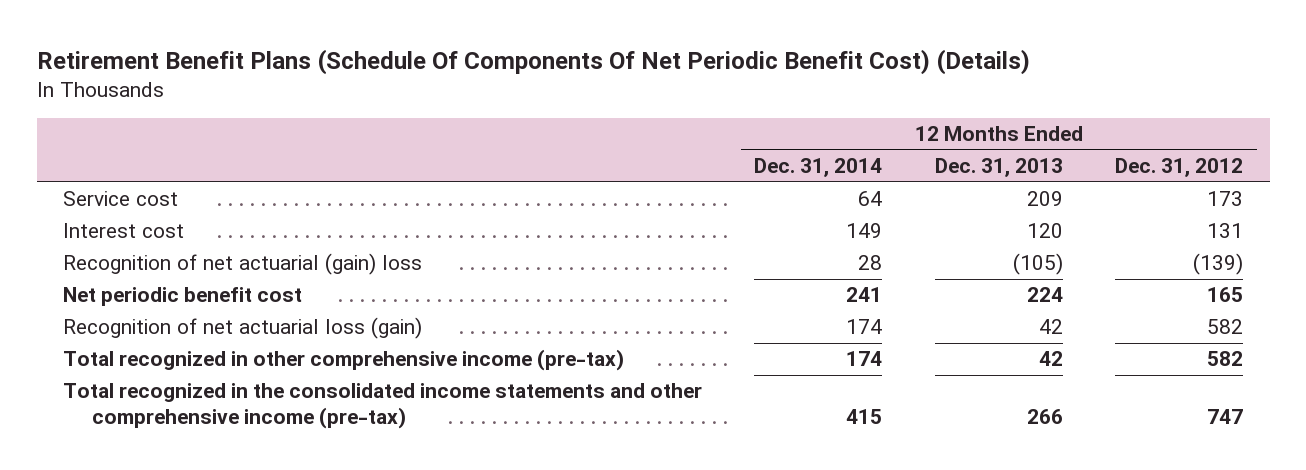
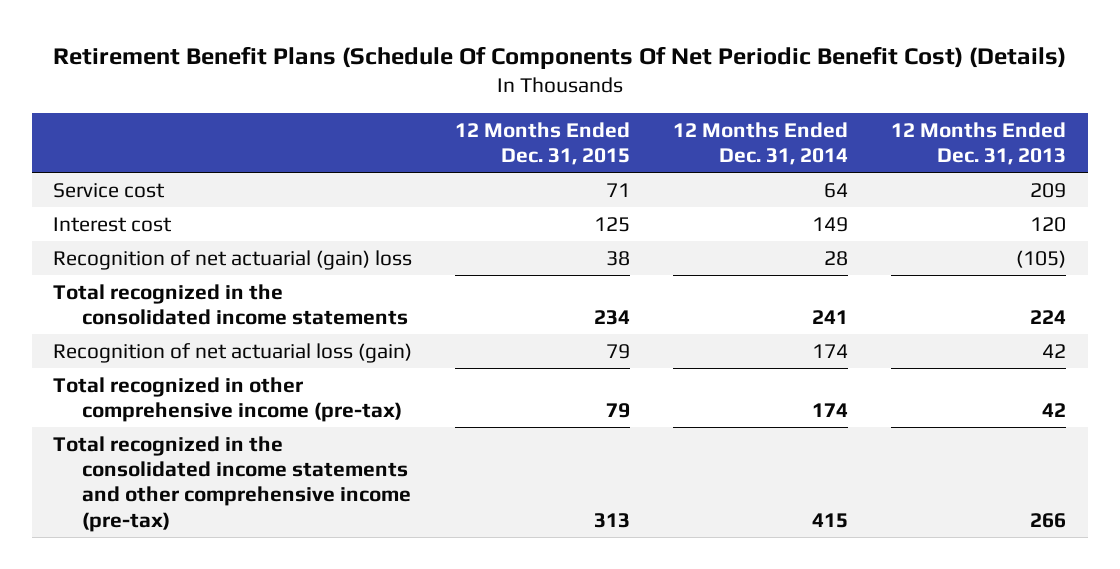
[1115,157,1244,177] Dec. 31, 2012 -> none
none -> [455,121,631,166] 12 Months Ended Dec. 31, 2015
[62,287,302,307] Net periodic benefit cost -> [53,283,408,325] Total recognized in the consolidated income statements

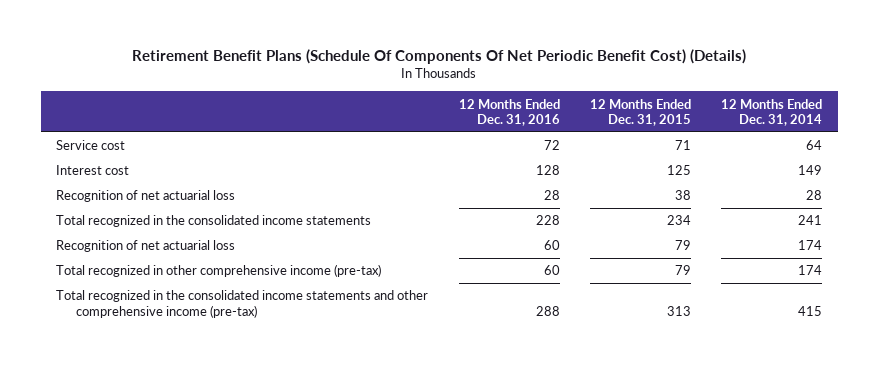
[891,121,1067,166] 12 Months Ended Dec. 31, 2013 -> none
none -> [458,98,560,126] 12 Months Ended Dec. 31, 2016
[53,249,413,270] Recognition of net actuarial (gain) loss -> [56,190,236,203] Recognition of net actuarial loss
[53,342,413,363] Recognition of net actuarial loss (gain) -> [56,240,236,253] Recognition of net actuarial loss

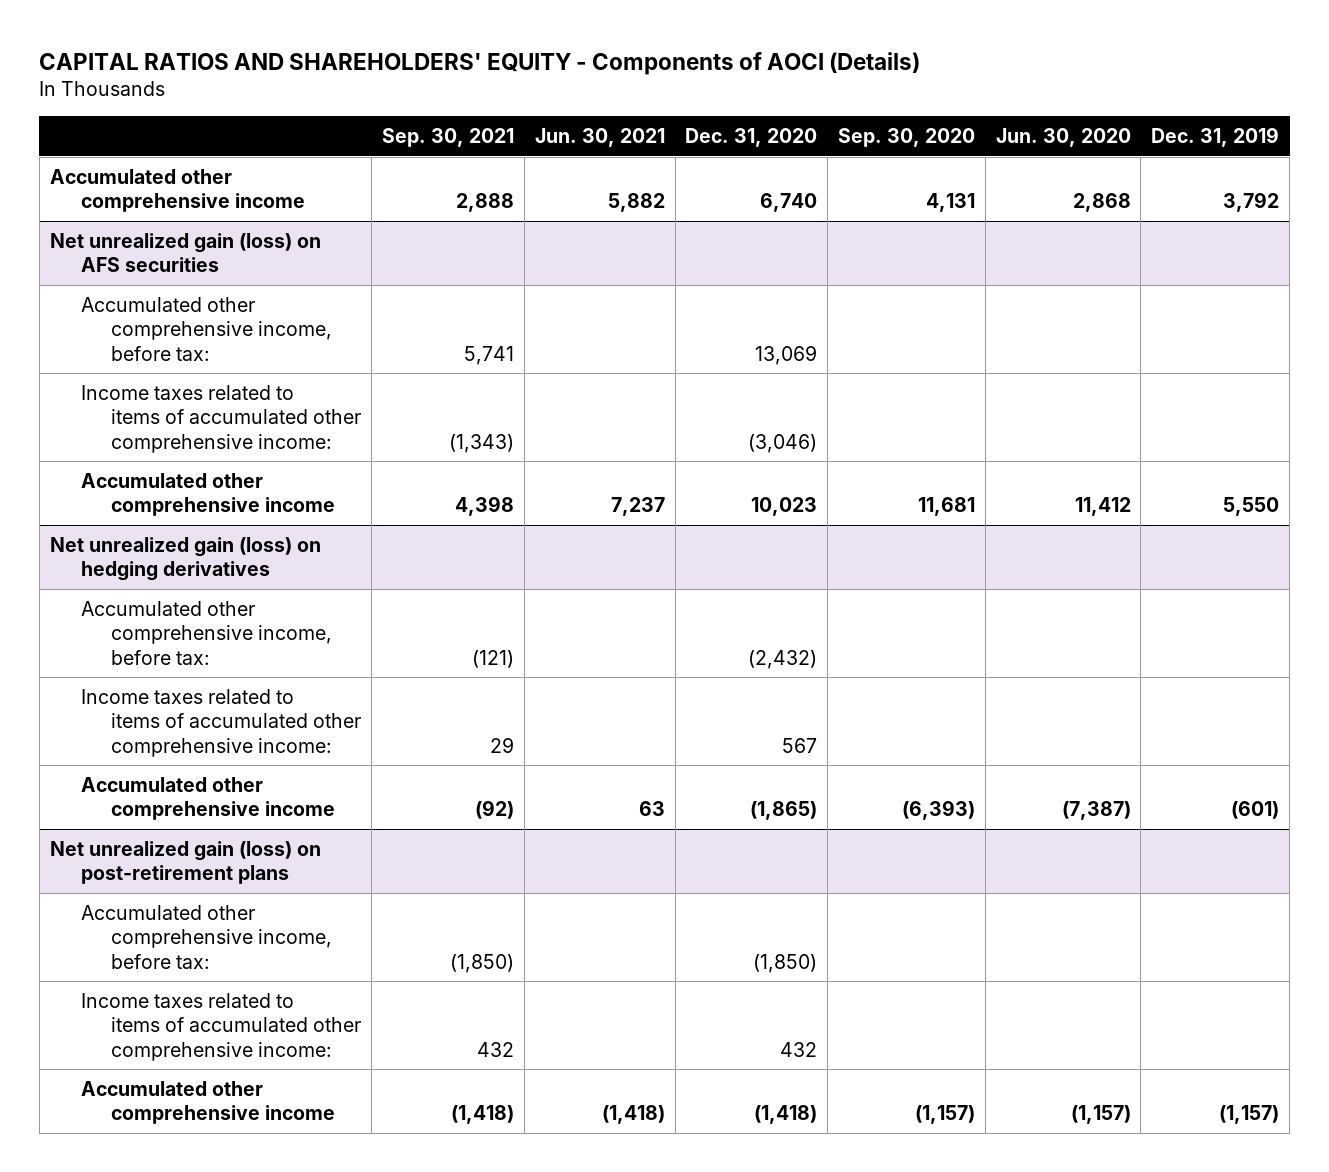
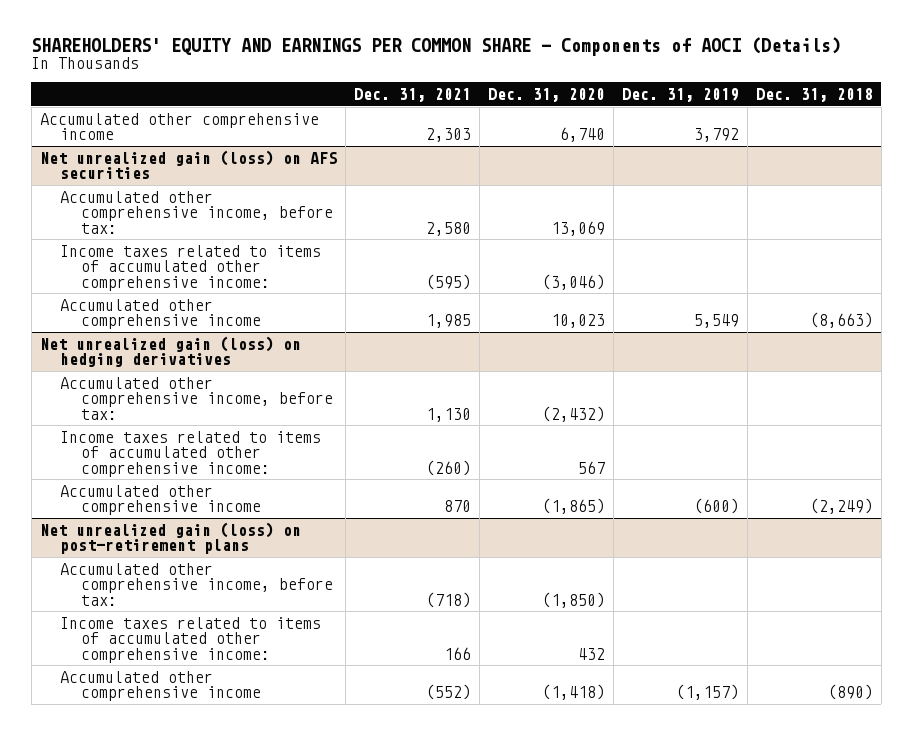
[39,51,921,75] CAPITAL RATIOS AND SHAREHOLDERS' EQUITY - Components of AOCI (Details) -> [31,36,842,56] SHAREHOLDERS' EQUITY AND EARNINGS PER COMMON SHARE - Components of AOCI (Details)
[382,128,515,148] Sep. 30, 2021 -> none
[534,128,665,148] Jun. 30, 2021 -> none
[838,128,976,148] Sep. 30, 2020 -> none
[995,128,1131,148] Jun. 30, 2020 -> none
none -> [353,88,471,103] Dec. 31, 2021
none -> [755,88,873,103] Dec. 31, 2018
[1223,497,1280,517] 5,550 -> [693,314,739,329] 5,549
[1231,801,1280,820] (601) -> [693,498,739,515] (600)

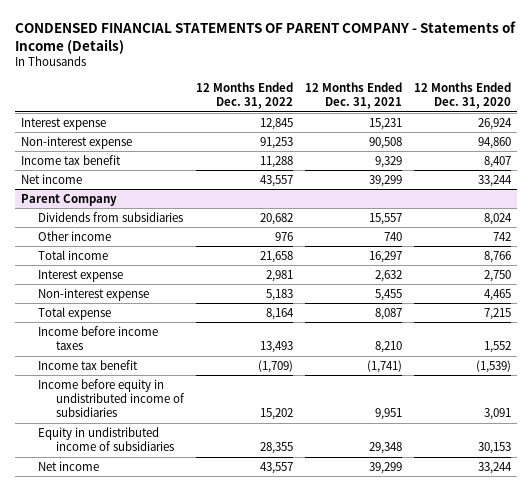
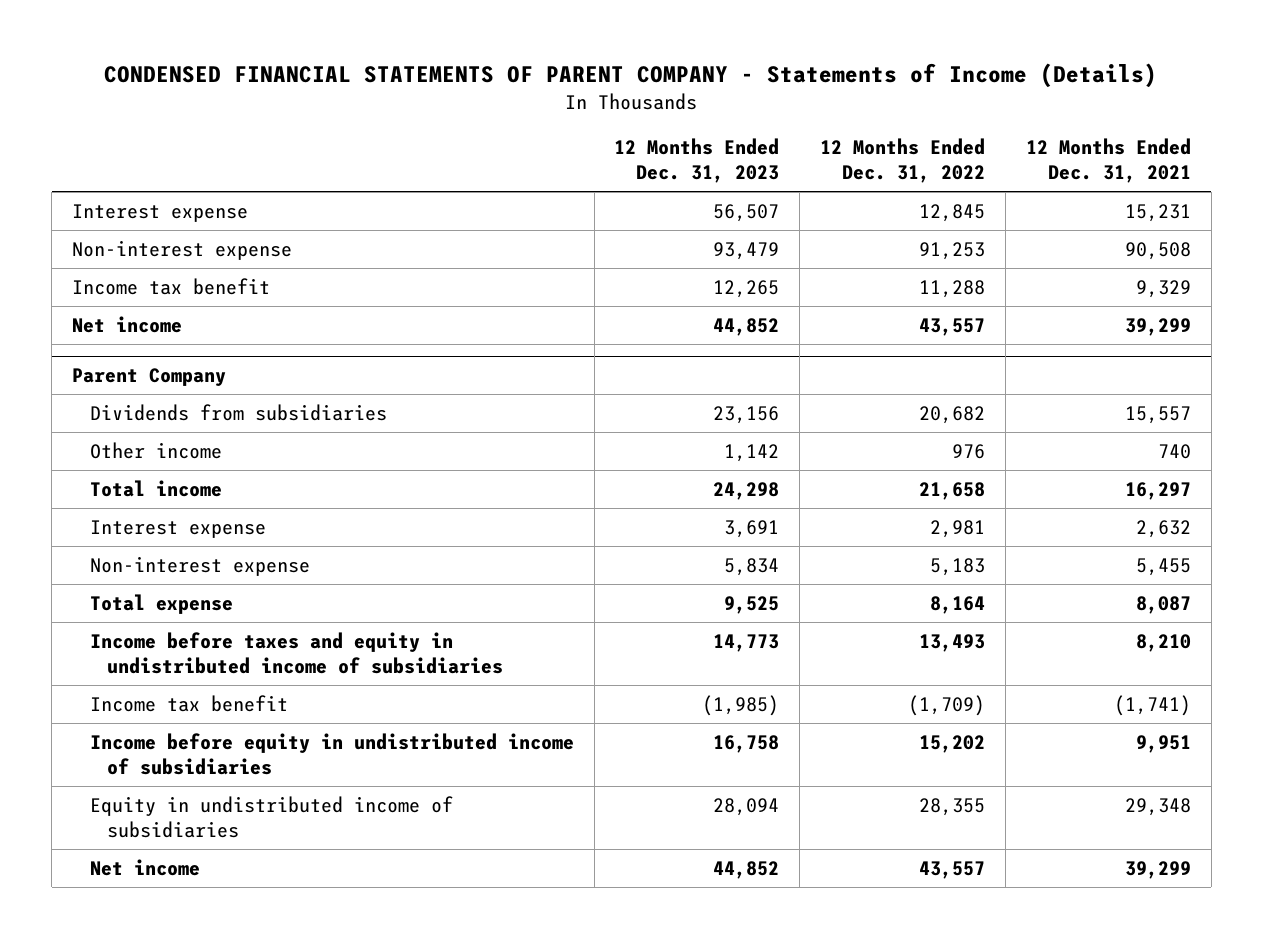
[413,82,511,110] 12 Months Ended Dec. 31, 2020 -> none
none -> [614,138,780,183] 12 Months Ended Dec. 31, 2023
[38,325,159,351] Income before income taxes -> [89,631,504,674] Income before taxes and equity in undistributed income of subsidiaries

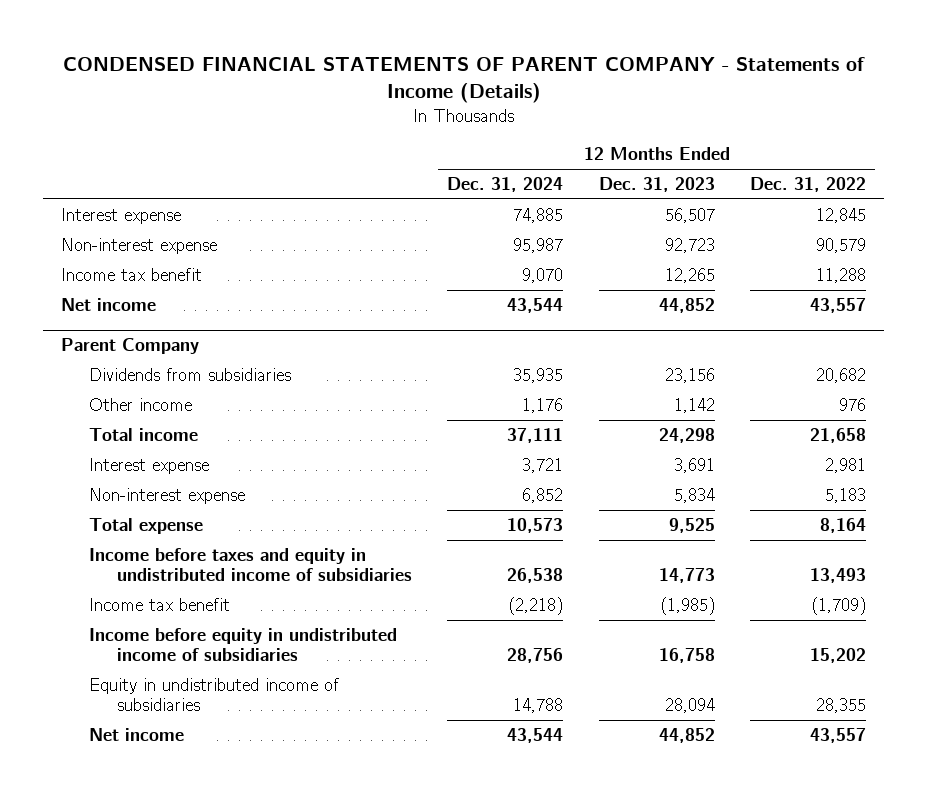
[1025,138,1191,183] 12 Months Ended Dec. 31, 2021 -> none
none -> [447,176,564,192] Dec. 31, 2024
[713,241,780,260] 93,479 -> [664,237,715,253] 92,723
[919,241,986,260] 91,253 -> [816,237,867,253] 90,579

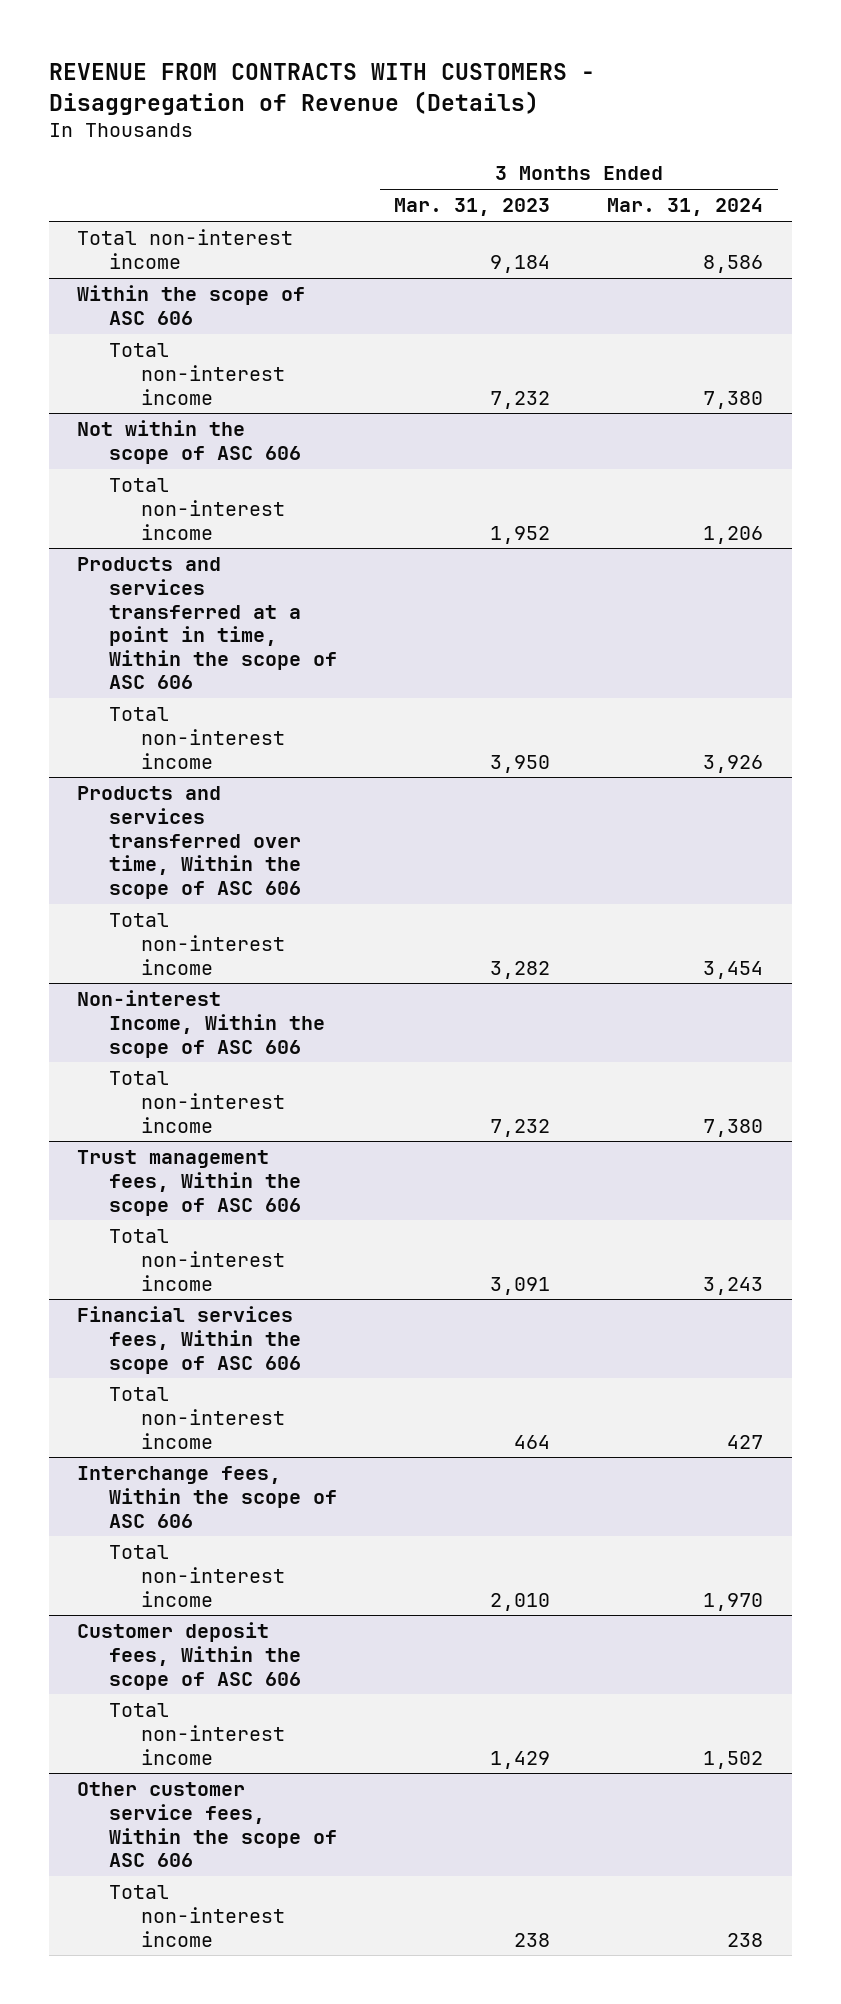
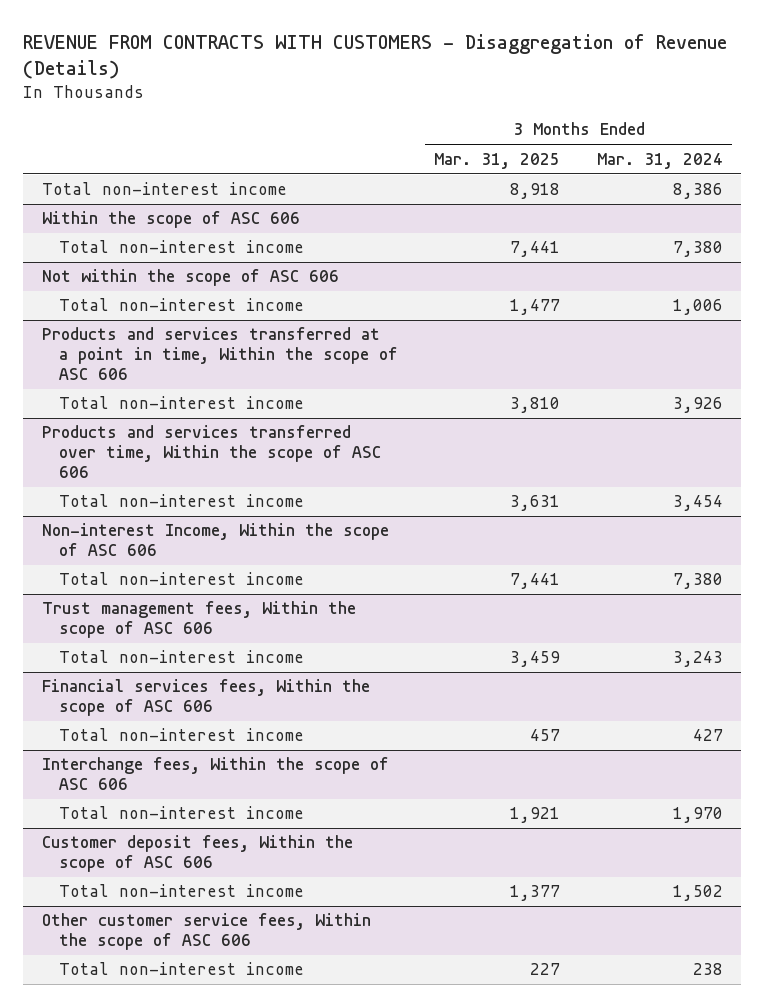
[394,198,551,217] Mar. 31, 2023 -> none
none -> [434,152,561,169] Mar. 31, 2025
[703,254,764,273] 8,586 -> [673,183,724,200] 8,386
[703,525,764,544] 1,206 -> [673,299,724,316] 1,006

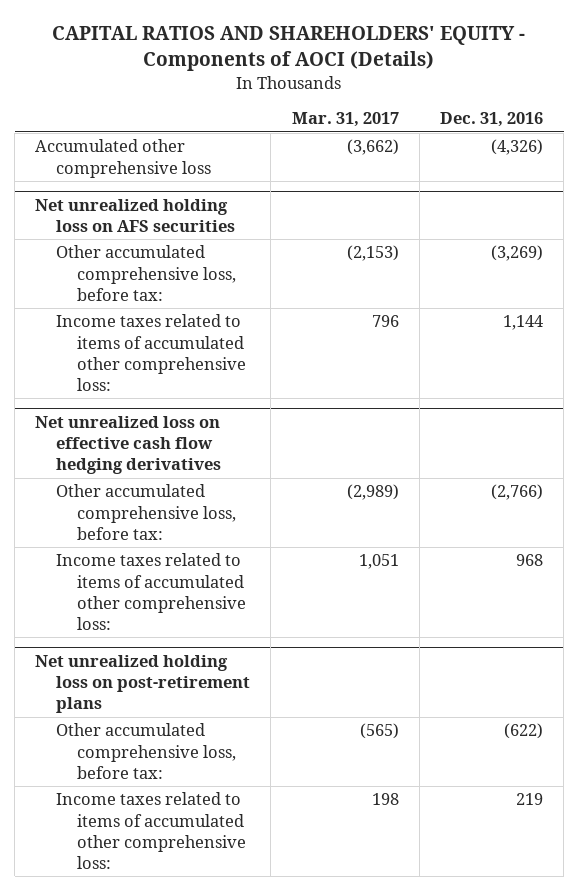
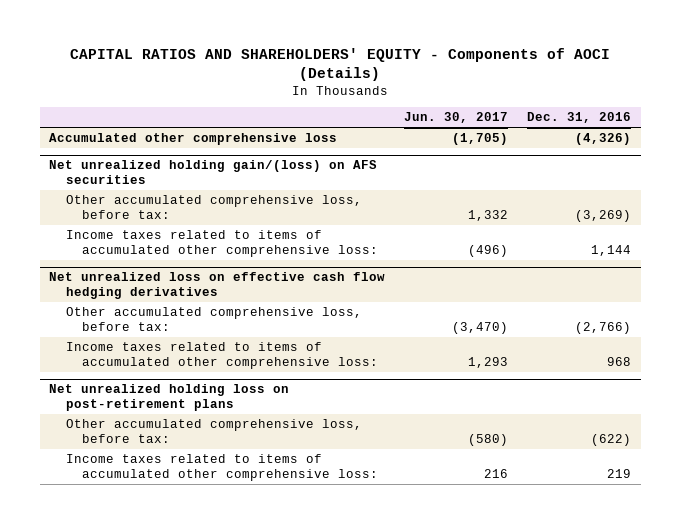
[291,112,399,128] Mar. 31, 2017 -> none
none -> [404,112,509,124] Jun. 30, 2017
[35,198,236,233] Net unrealized holding loss on AFS securities -> [49,160,378,185] Net unrealized holding gain/(loss) on AFS securities

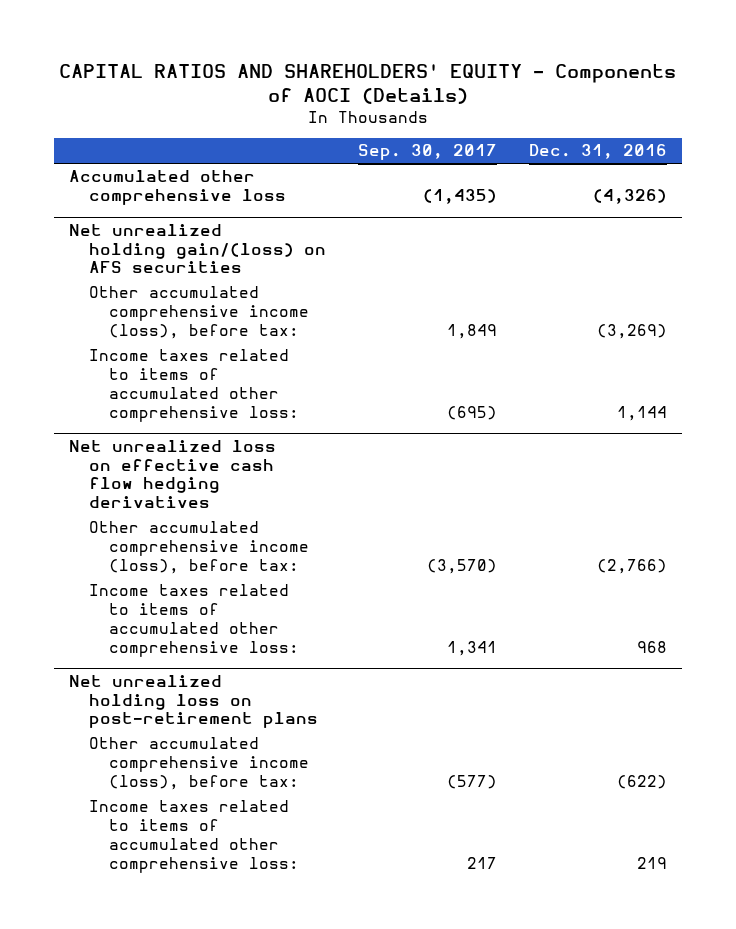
[404,112,509,124] Jun. 30, 2017 -> none
none -> [357,144,497,161] Sep. 30, 2017
[65,195,362,219] Other accumulated comprehensive loss, before tax: -> [89,286,309,339] Other accumulated comprehensive income (loss), before tax:
[65,307,362,331] Other accumulated comprehensive loss, before tax: -> [89,521,309,574] Other accumulated comprehensive income (loss), before tax:
[65,419,362,443] Other accumulated comprehensive loss, before tax: -> [89,737,309,790] Other accumulated comprehensive income (loss), before tax:

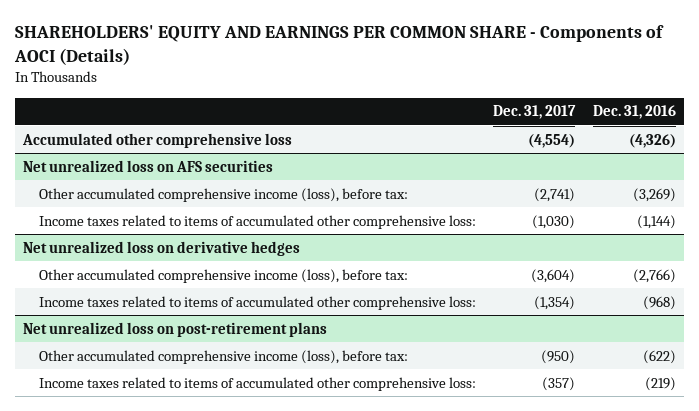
[59,63,677,104] CAPITAL RATIOS AND SHAREHOLDERS' EQUITY - Components of AOCI (Details) -> [13,25,664,65] SHAREHOLDERS' EQUITY AND EARNINGS PER COMMON SHARE - Components of AOCI (Details)
[357,144,497,161] Sep. 30, 2017 -> none
none -> [493,105,577,120] Dec. 31, 2017
[69,223,327,274] Net unrealized holding gain/(loss) on AFS securities -> [23,159,274,172] Net unrealized loss on AFS securities
[616,405,667,421] 1,144 -> [636,214,676,229] (1,144)
[69,439,277,509] Net unrealized loss on effective cash flow hedging derivatives -> [23,240,301,256] Net unrealized loss on derivative hedges
[636,640,667,653] 968 -> [642,295,676,310] (968)
[69,674,319,729] Net unrealized holding loss on post-retirement plans -> [23,321,328,337] Net unrealized loss on post-retirement plans
[636,856,667,869] 219 -> [644,376,676,391] (219)

